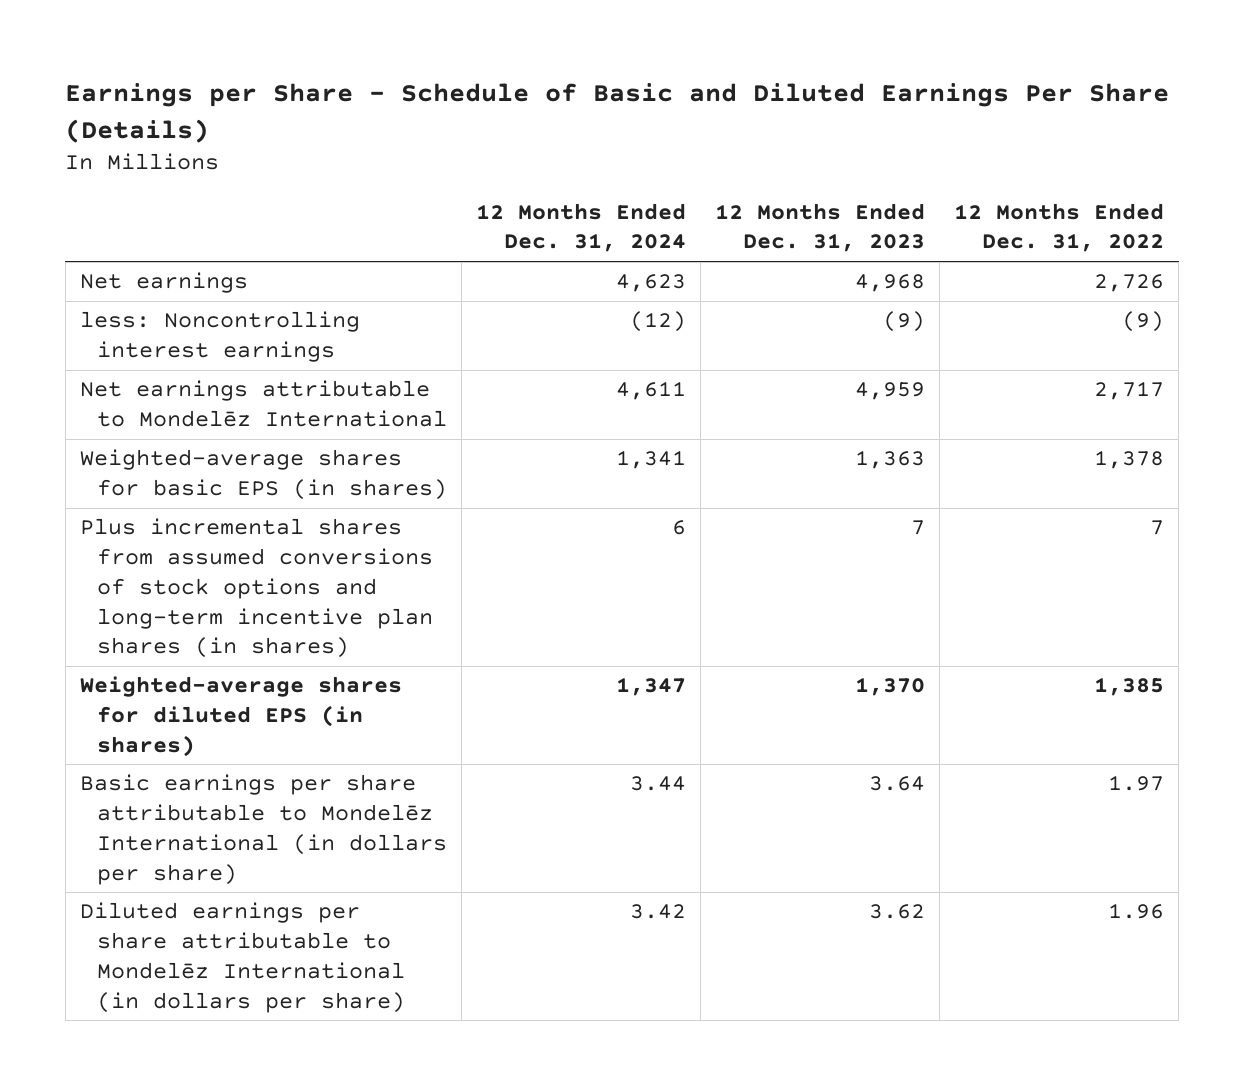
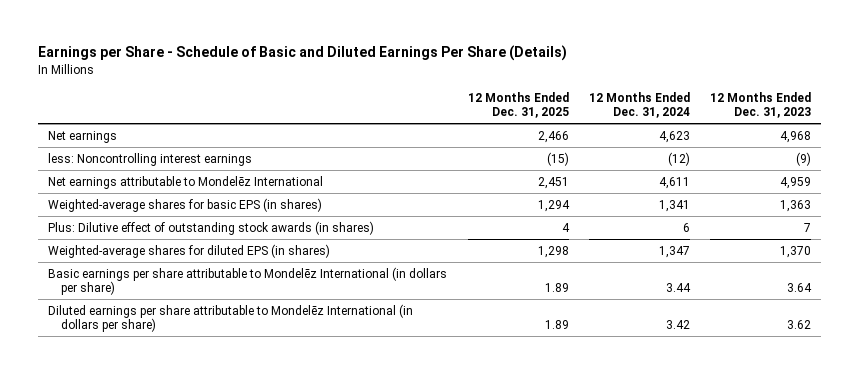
[954,202,1165,253] 12 Months Ended Dec. 31, 2022 -> none
none -> [467,91,569,118] 12 Months Ended Dec. 31, 2025
[79,518,433,659] Plus incremental shares from assumed conversions of stock options and long-term incentive plan shares (in shares) -> [48,220,375,235] Plus: Dilutive effect of outstanding stock awards (in shares)

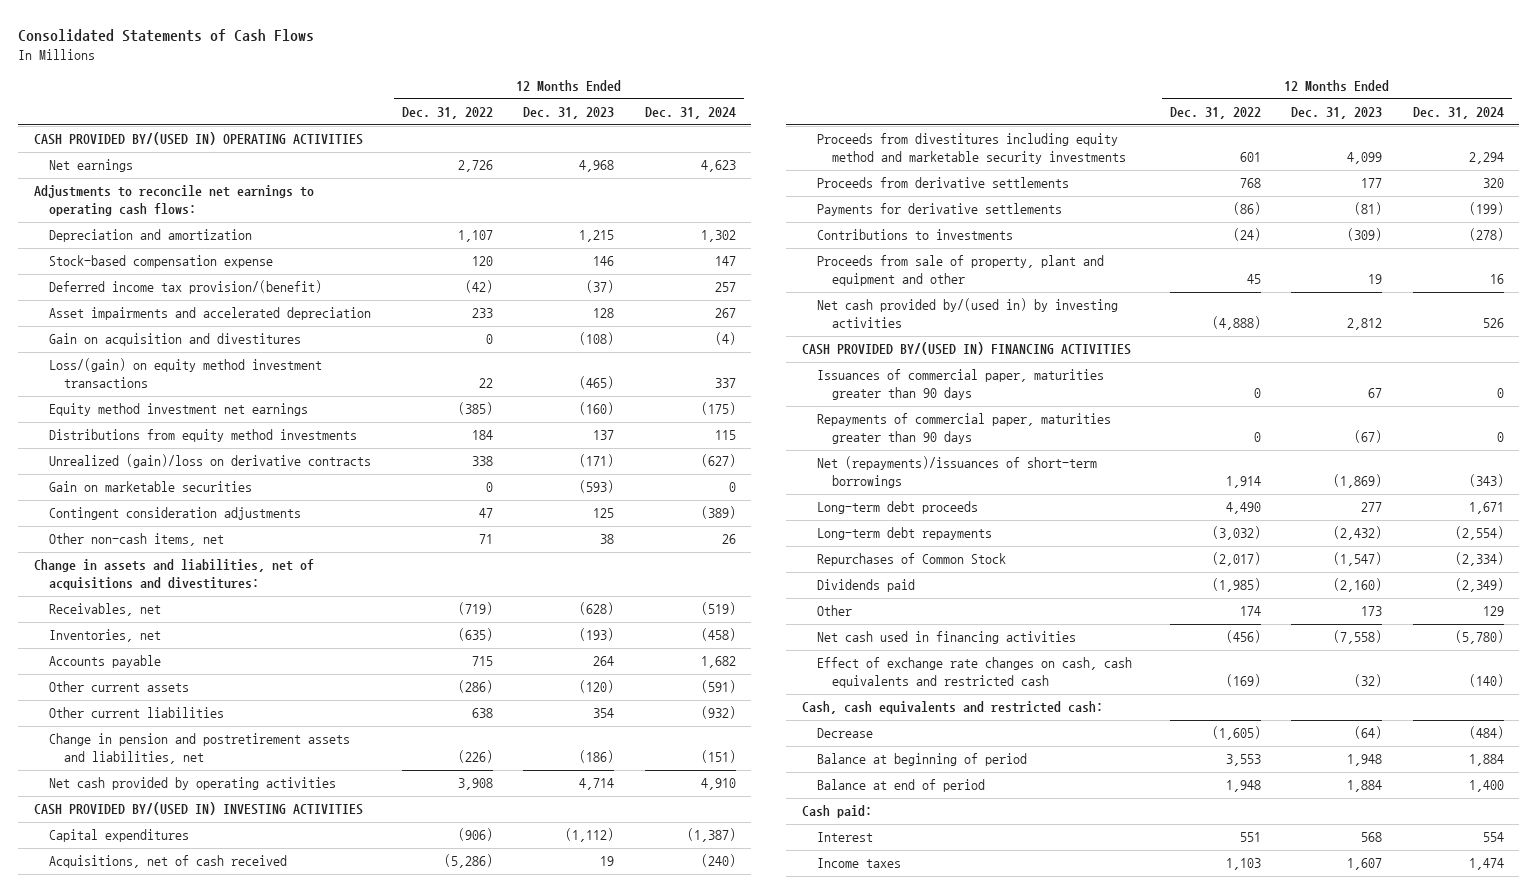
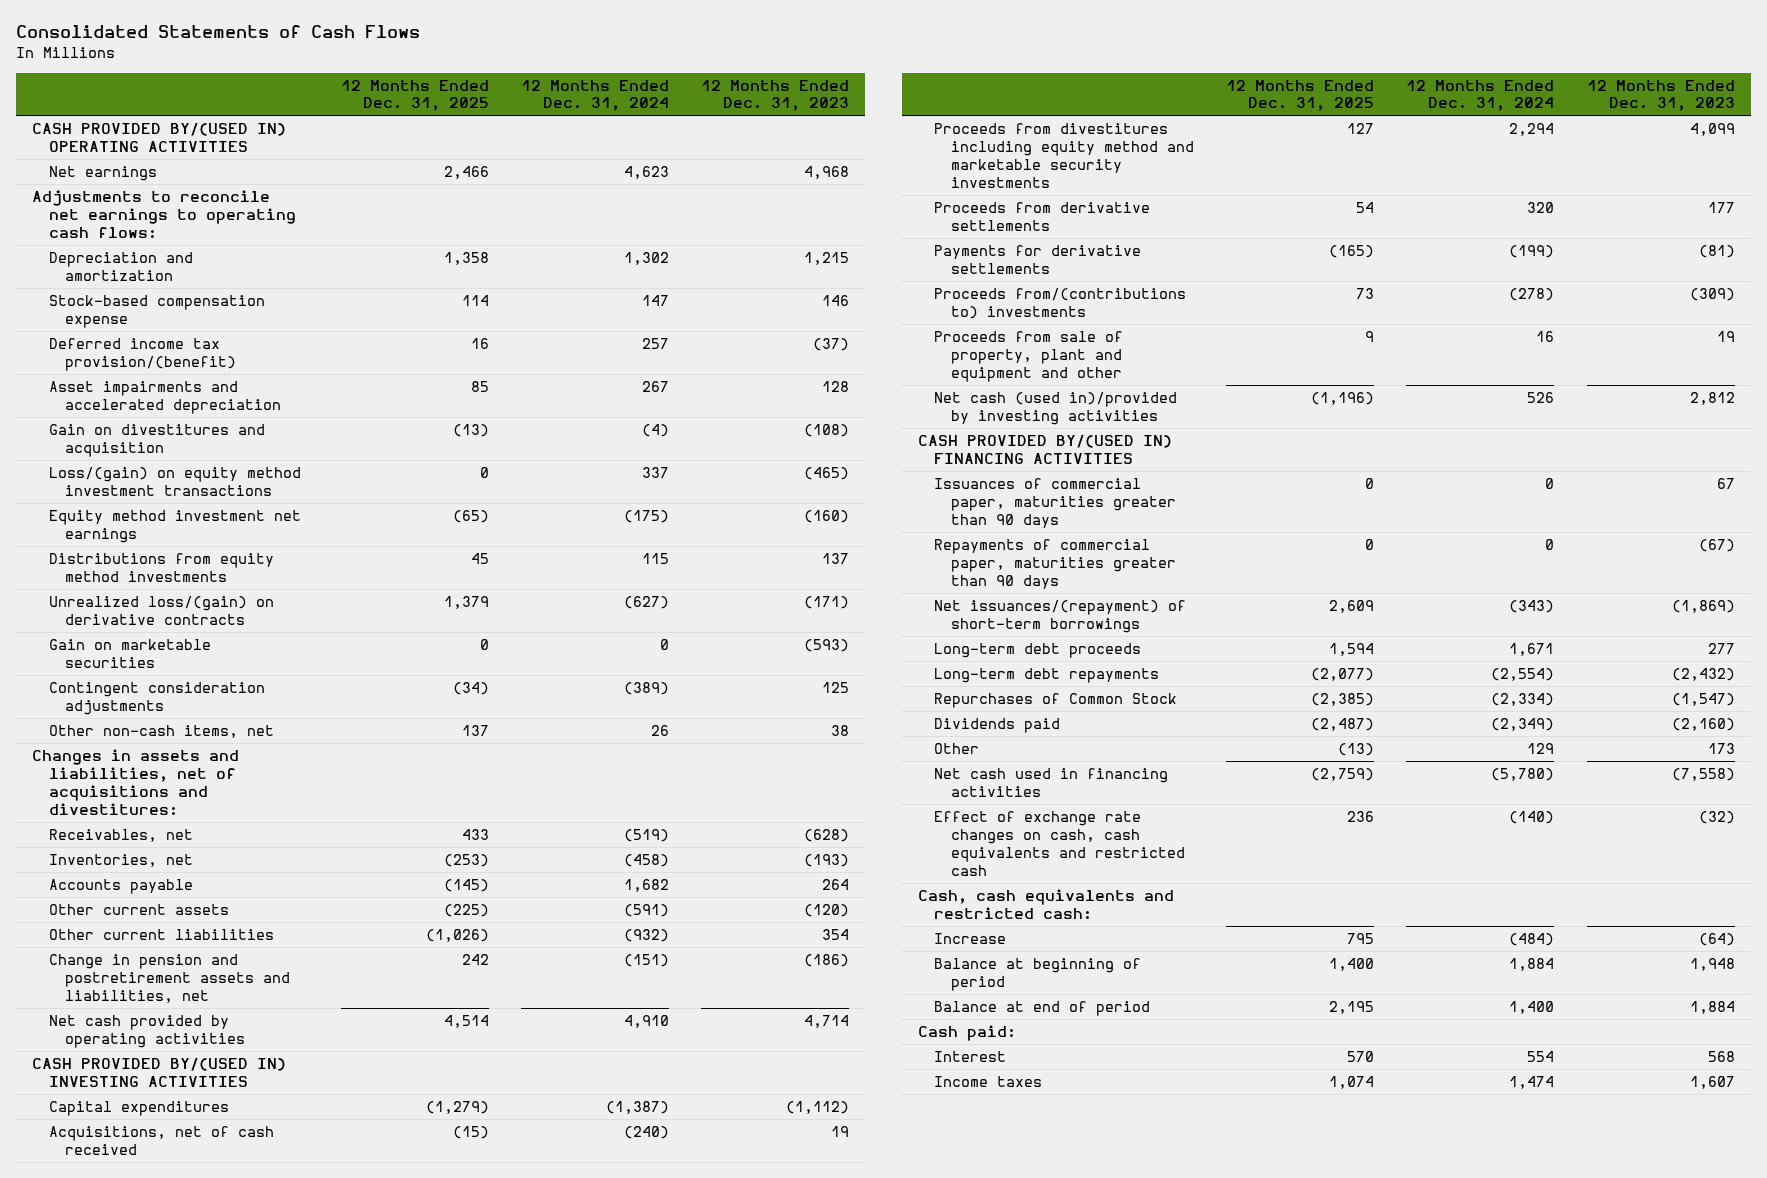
[401,107,493,120] Dec. 31, 2022 -> none
none -> [340,79,489,112] 12 Months Ended Dec. 31, 2025
[48,333,301,347] Gain on acquisition and divestitures -> [48,423,265,457] Gain on divestitures and acquisition
[48,454,371,469] Unrealized (gain)/loss on derivative contracts -> [48,595,274,625] Unrealized loss/(gain) on derivative contracts
[33,559,314,591] Change in assets and liabilities, net of acquisitions and divestitures: -> [31,748,239,816] Changes in assets and liabilities, net of acquisitions and divestitures:
[816,229,1013,241] Contributions to investments -> [934,287,1187,319] Proceeds from/(contributions to) investments
[816,298,1118,329] Net cash provided by/(used in) by investing activities -> [934,391,1178,425] Net cash (used in)/provided by investing activities
[816,456,1097,489] Net (repayments)/issuances of short-term borrowings -> [934,599,1187,633] Net issuances/(repayment) of short-term borrowings
[816,728,873,739] Decrease -> [934,932,1007,944] Increase

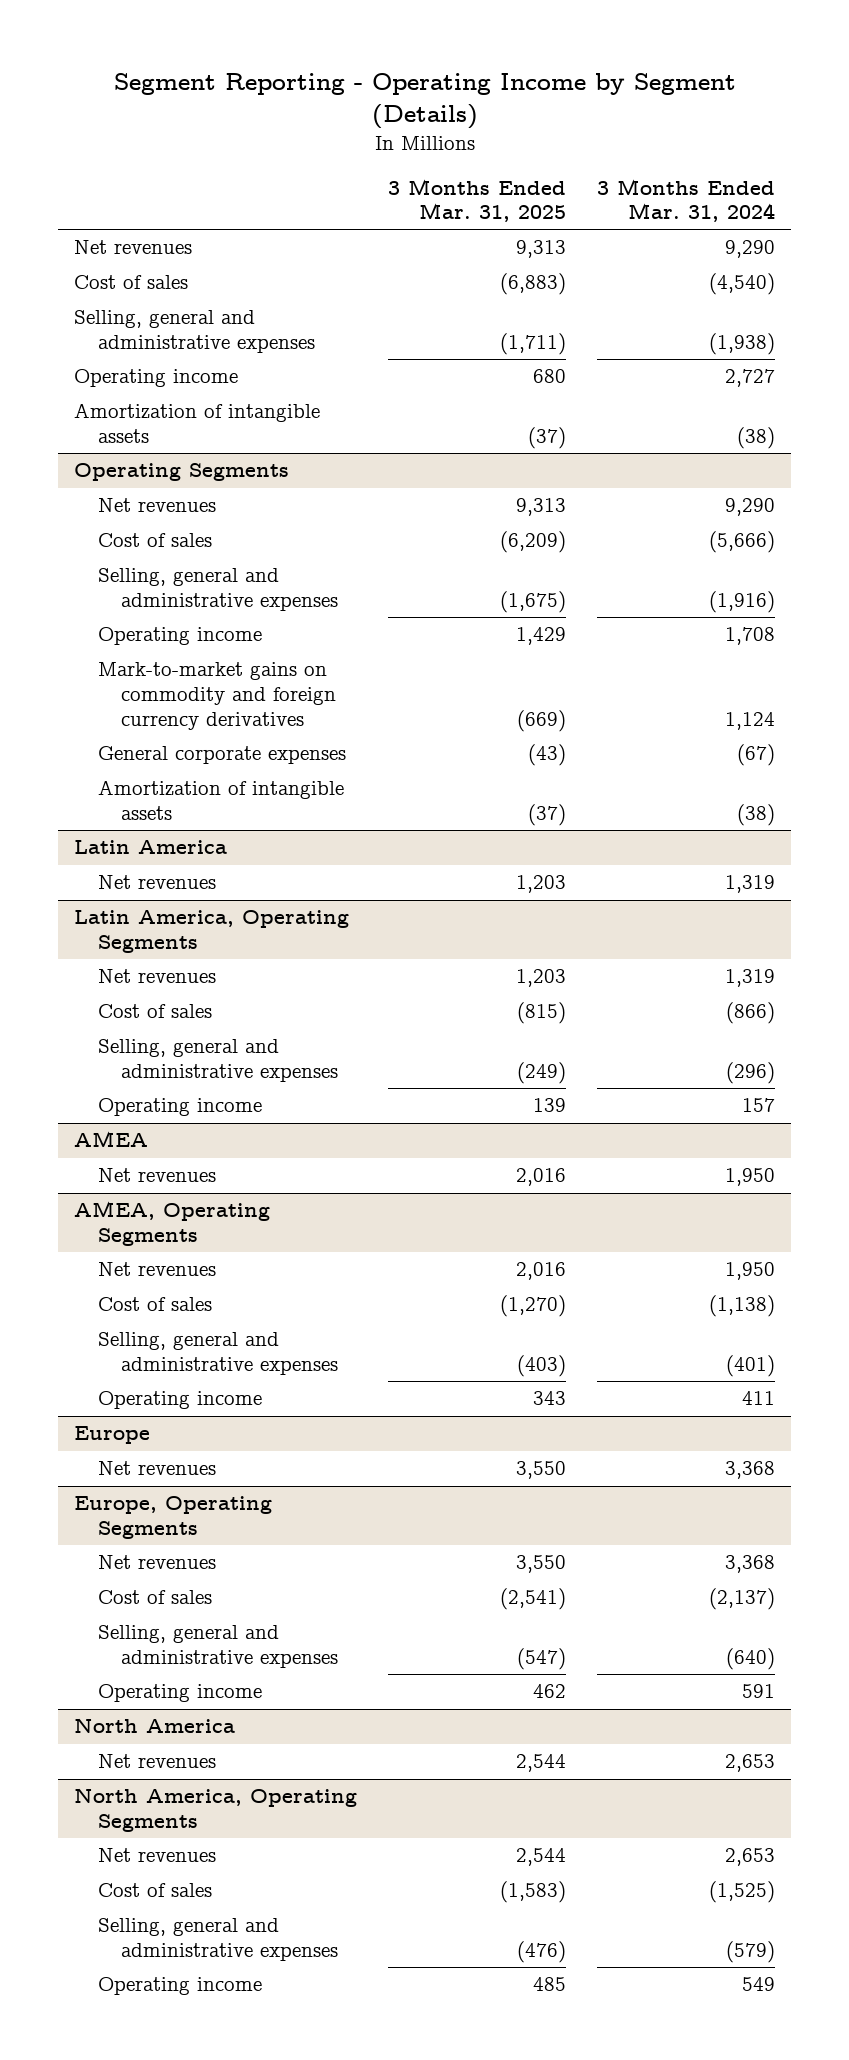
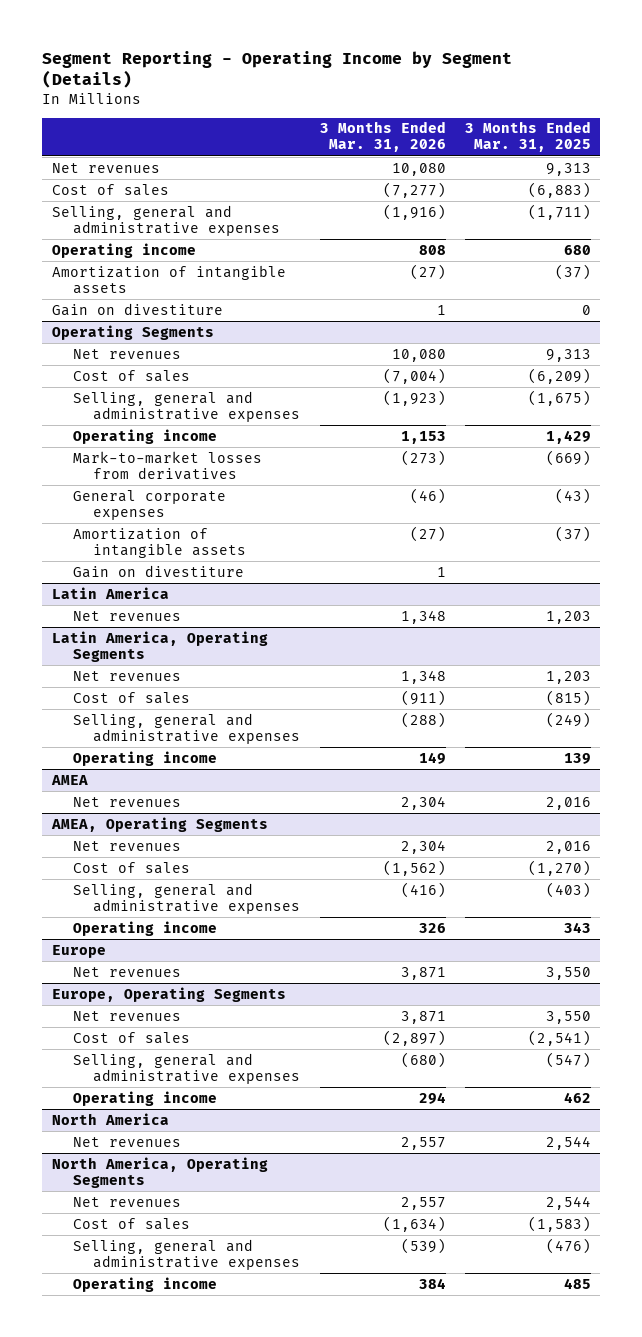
[597,178,776,223] 3 Months Ended Mar. 31, 2024 -> none
none -> [319,121,446,153] 3 Months Ended Mar. 31, 2026
none -> [51,302,223,316] Gain on divestiture
[97,662,337,730] Mark-to-market gains on commodity and foreign currency derivatives -> [72,450,262,480] Mark-to-market losses from derivatives
none -> [72,564,244,578] Gain on divestiture

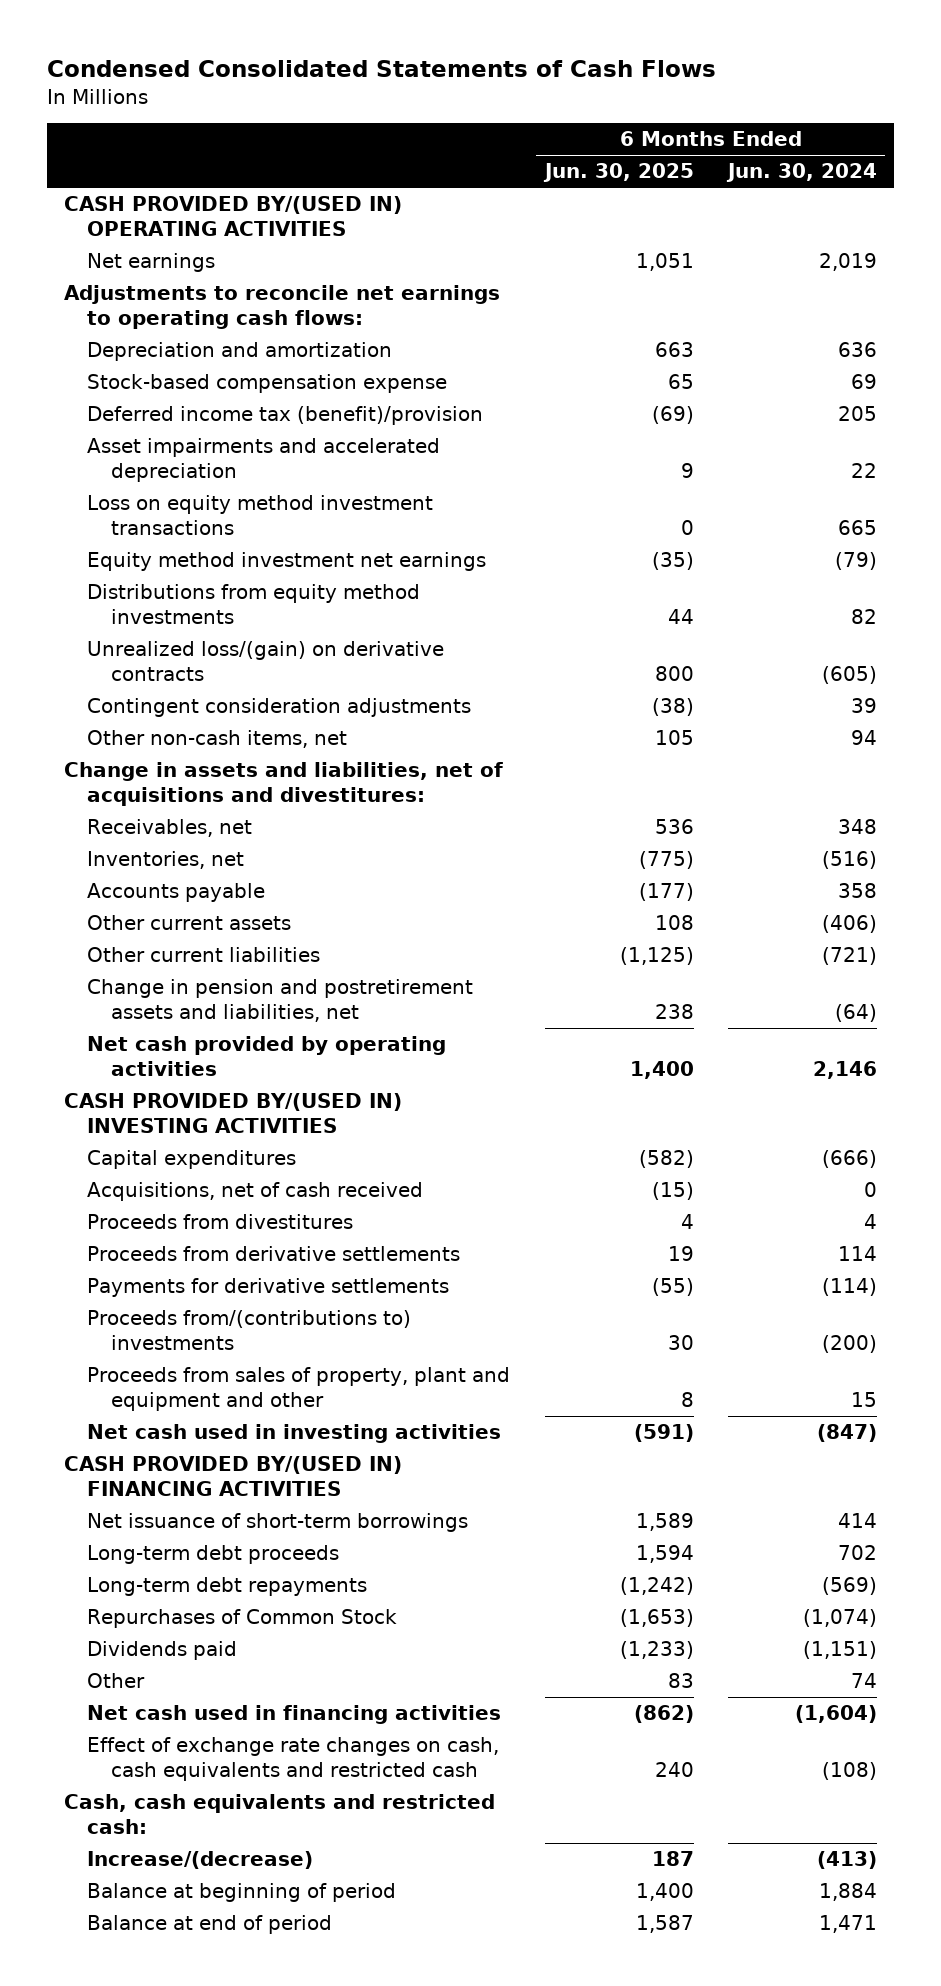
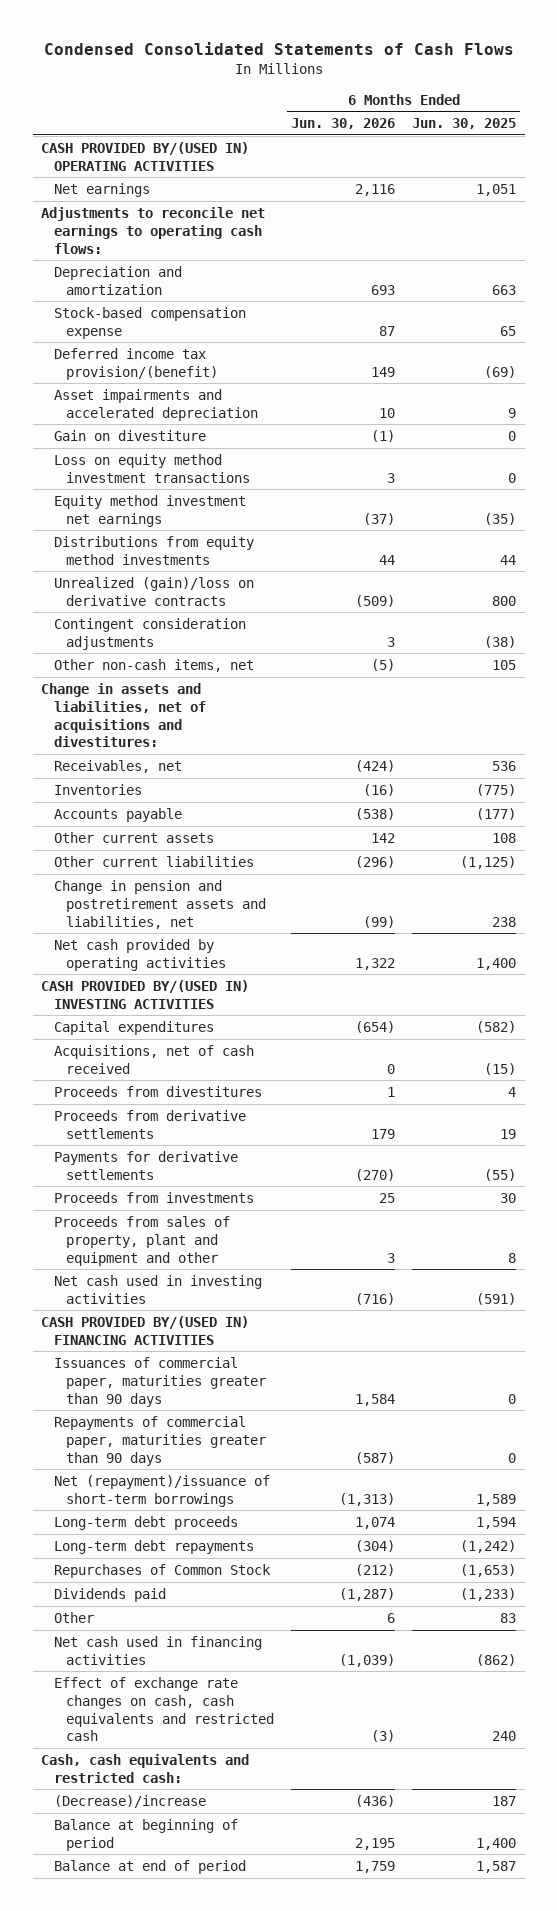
[725,163,877,183] Jun. 30, 2024 -> none
none -> [291,118,396,130] Jun. 30, 2026
[87,406,484,426] Deferred income tax (benefit)/provision -> [53,347,219,380] Deferred income tax provision/(benefit)
none -> [53,429,206,441] Gain on divestiture
[87,641,445,682] Unrealized loss/(gain) on derivative contracts -> [53,576,254,606] Unrealized (gain)/loss on derivative contracts
[87,851,245,870] Inventories, net -> [53,783,142,795] Inventories
[87,1310,412,1351] Proceeds from/(contributions to) investments -> [53,1191,254,1203] Proceeds from investments
none -> [53,1356,267,1407] Issuances of commercial paper, maturities greater than 90 days
none -> [53,1415,267,1466] Repayments of commercial paper, maturities greater than 90 days
[87,1513,469,1533] Net issuance of short-term borrowings -> [53,1474,270,1507] Net (repayment)/issuance of short-term borrowings
[87,1851,314,1870] Increase/(decrease) -> [53,1794,206,1808] (Decrease)/increase

